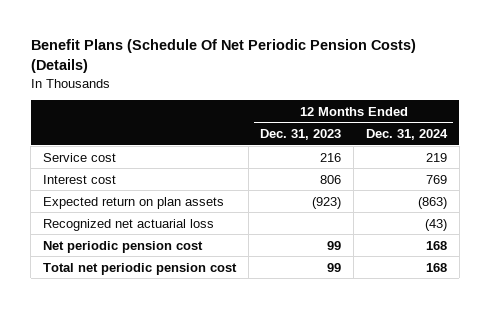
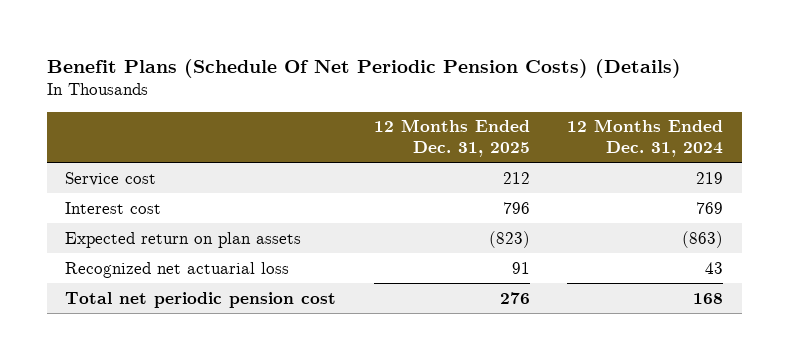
[260,129,342,141] Dec. 31, 2023 -> none
none -> [373,119,530,157] 12 Months Ended Dec. 31, 2025
[42,240,203,253] Net periodic pension cost -> none
[424,218,447,231] (43) -> [705,261,724,274] 43

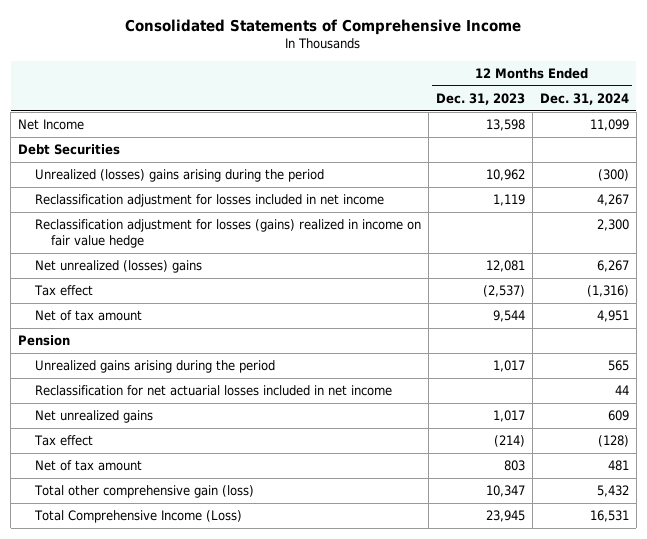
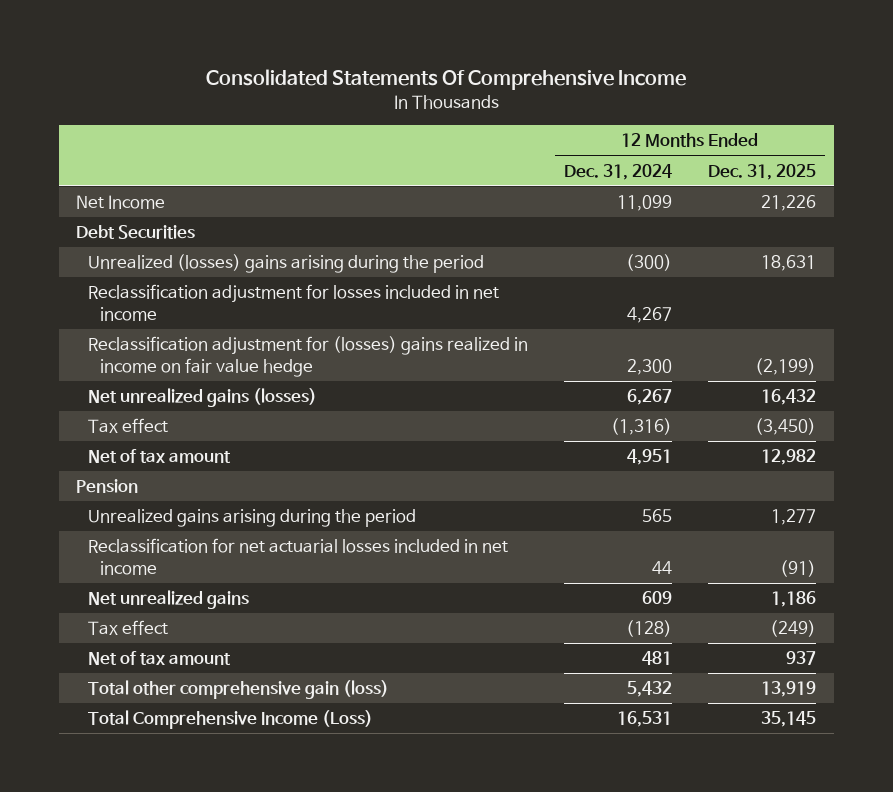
[125,18,522,35] Consolidated Statements of Comprehensive Income -> [206,68,687,90] Consolidated Statements Of Comprehensive Income
[435,92,525,105] Dec. 31, 2023 -> none
none -> [708,163,817,180] Dec. 31, 2025
[34,219,421,248] Reclassification adjustment for losses (gains) realized in income on fair value hedge -> [88,336,529,377] Reclassification adjustment for (losses) gains realized in income on fair value hedge
[34,260,202,274] Net unrealized (losses) gains -> [88,388,318,408] Net unrealized gains (losses)

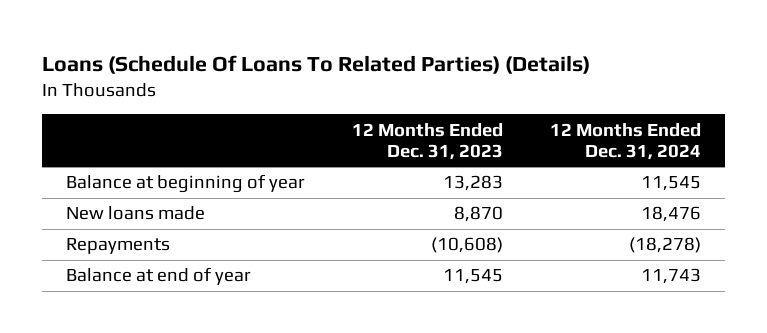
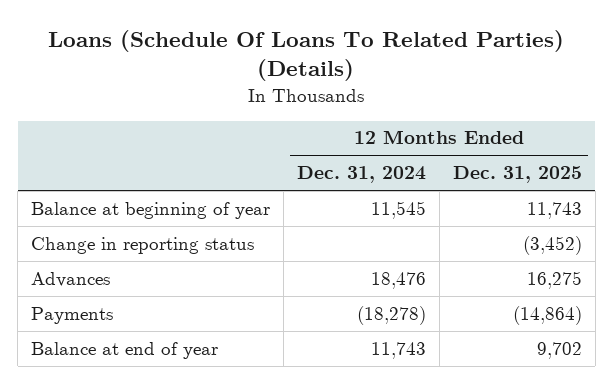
[351,122,503,161] 12 Months Ended Dec. 31, 2023 -> none
none -> [452,166,582,184] Dec. 31, 2025
none -> [31,236,255,254] Change in reporting status
[65,206,205,221] New loans made -> [31,271,111,287] Advances
[65,238,170,255] Repayments -> [31,306,114,324] Payments

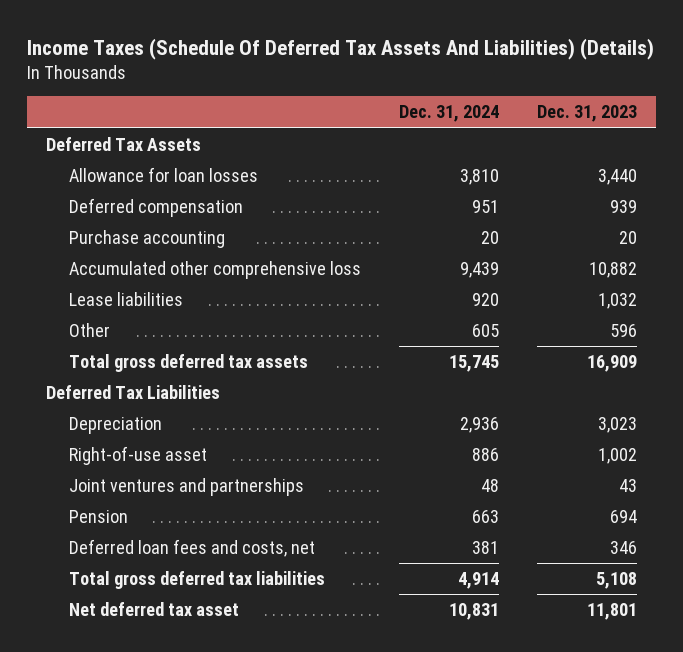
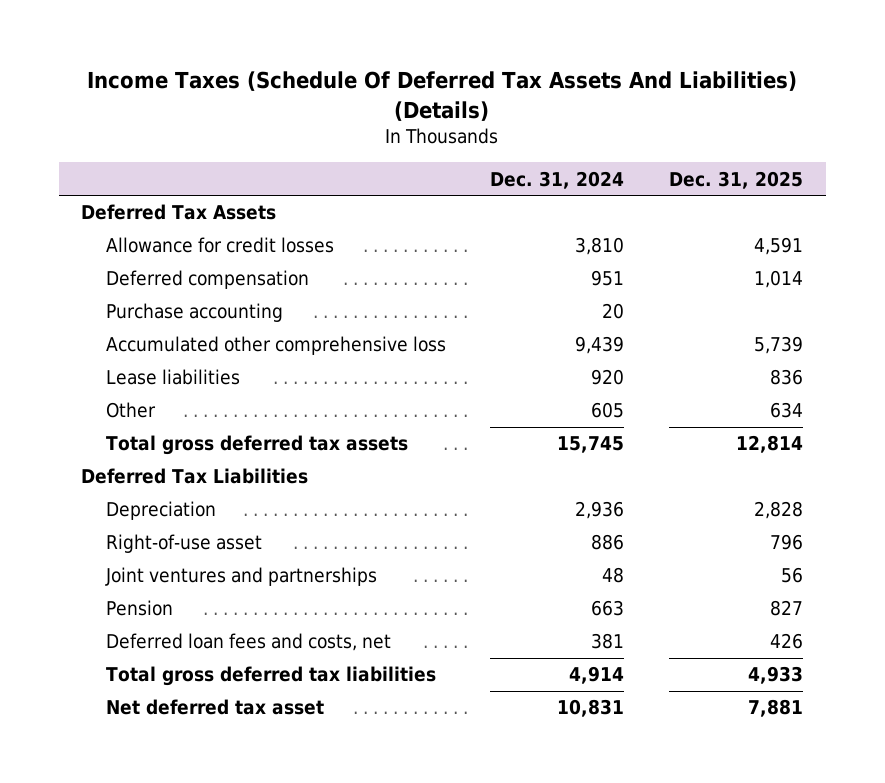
[537,105,638,123] Dec. 31, 2023 -> none
none -> [669,170,804,189] Dec. 31, 2025
[69,166,259,182] Allowance for loan losses -> [105,237,334,254] Allowance for credit losses

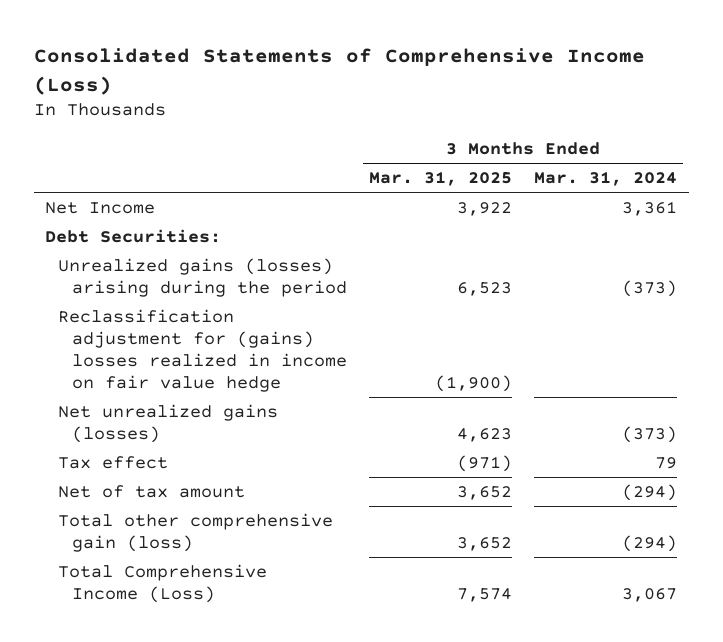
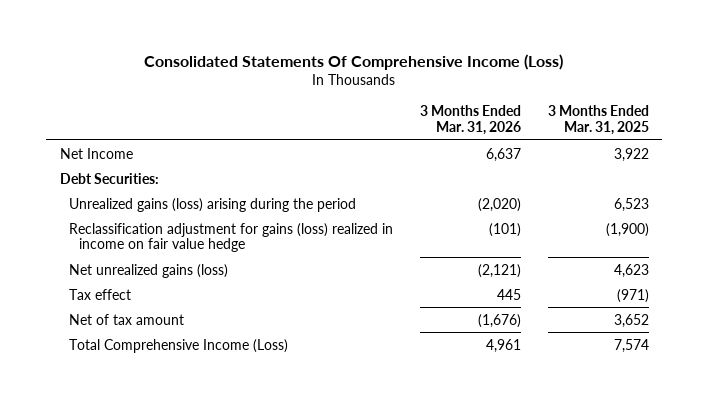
[34,48,646,95] Consolidated Statements of Comprehensive Income (Loss) -> [144,54,564,71] Consolidated Statements Of Comprehensive Income (Loss)
[534,171,678,187] Mar. 31, 2024 -> none
none -> [420,105,522,135] 3 Months Ended Mar. 31, 2026
[58,258,347,297] Unrealized gains (losses) arising during the period -> [69,197,357,212] Unrealized gains (loss) arising during the period
[58,309,347,392] Reclassification adjustment for (gains) losses realized in income on fair value hedge -> [69,222,394,253] Reclassification adjustment for gains (loss) realized in income on fair value hedge
[58,404,279,443] Net unrealized gains (losses) -> [69,263,229,278] Net unrealized gains (loss)
[58,513,334,552] Total other comprehensive gain (loss) -> none

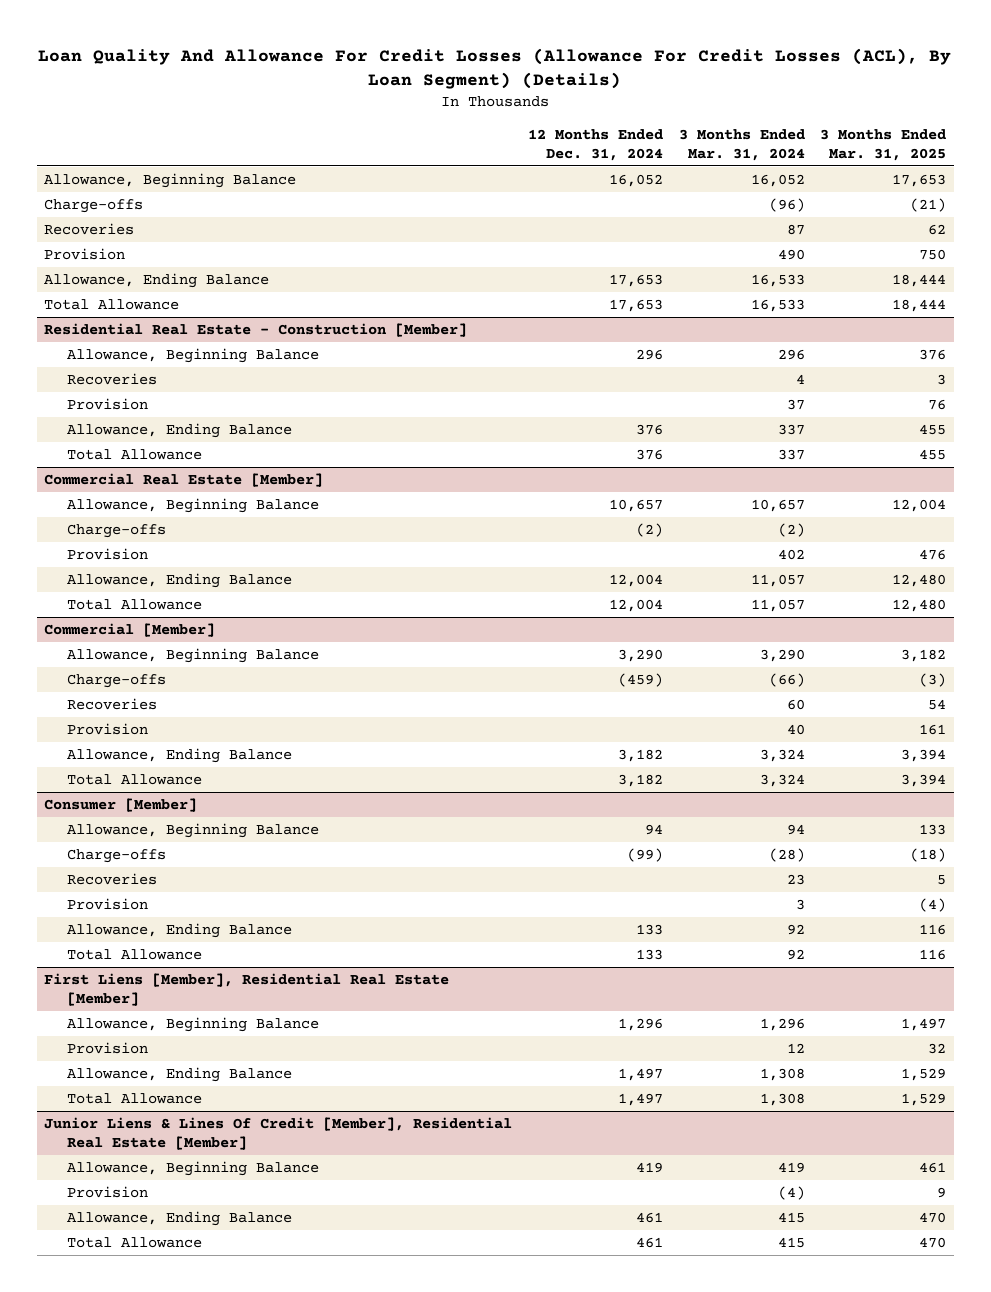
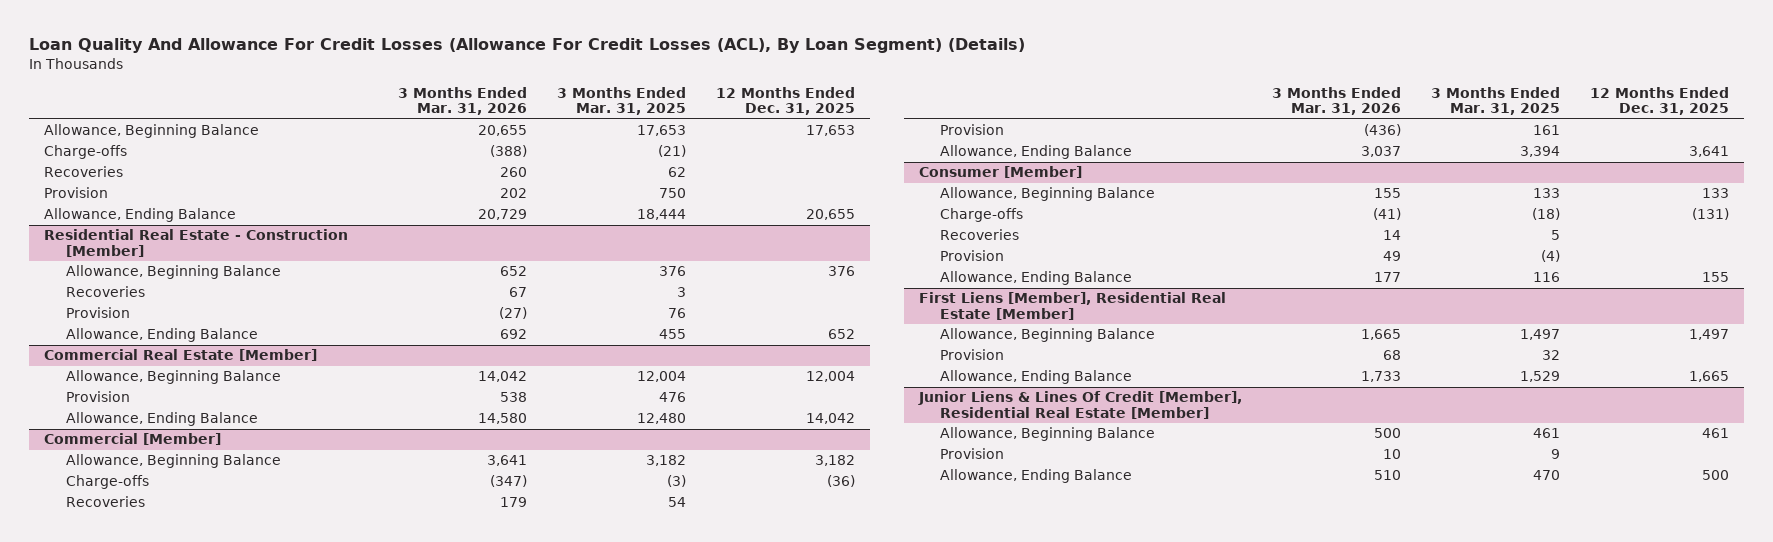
[528,128,664,162] 12 Months Ended Dec. 31, 2024 -> none
[678,128,805,162] 3 Months Ended Mar. 31, 2024 -> none
none -> [397,86,527,116] 3 Months Ended Mar. 31, 2026
none -> [715,86,855,116] 12 Months Ended Dec. 31, 2025
[44,298,180,310] Total Allowance -> none
[66,448,202,460] Total Allowance -> none
[66,523,166,538] Charge-offs -> none
[66,598,202,610] Total Allowance -> none
[66,773,202,785] Total Allowance -> none
[66,948,202,960] Total Allowance -> none
[66,1092,202,1104] Total Allowance -> none
[66,1236,202,1248] Total Allowance -> none

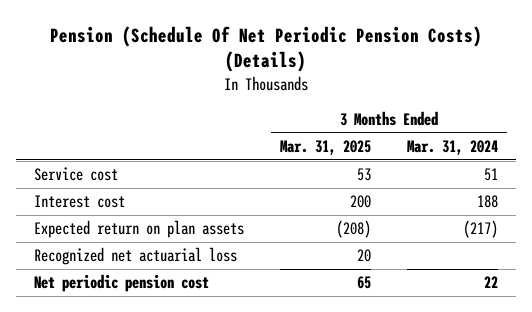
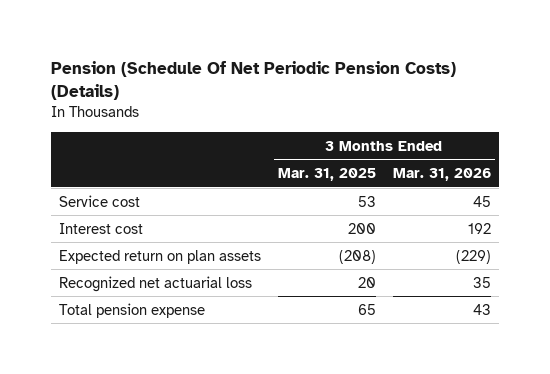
[407,140,499,156] Mar. 31, 2024 -> none
none -> [392,168,491,182] Mar. 31, 2026
[34,274,210,293] Net periodic pension cost -> [59,302,206,318] Total pension expense

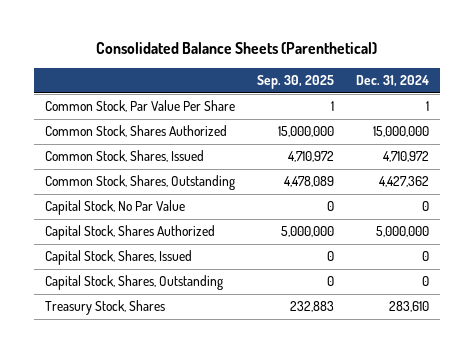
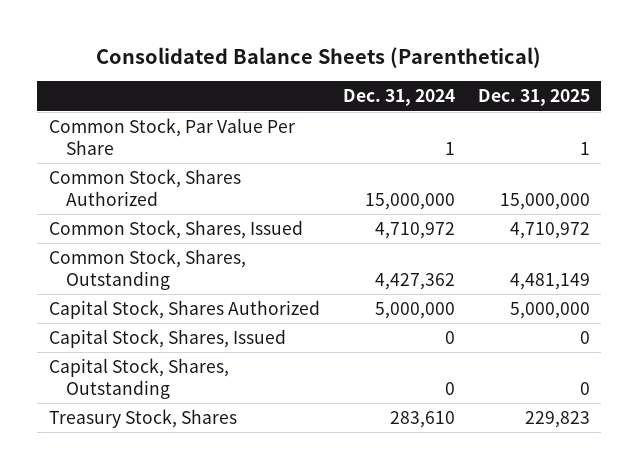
[256,75,334,90] Sep. 30, 2025 -> none
none -> [477,89,590,107] Dec. 31, 2025
[44,200,185,216] Capital Stock, No Par Value -> none

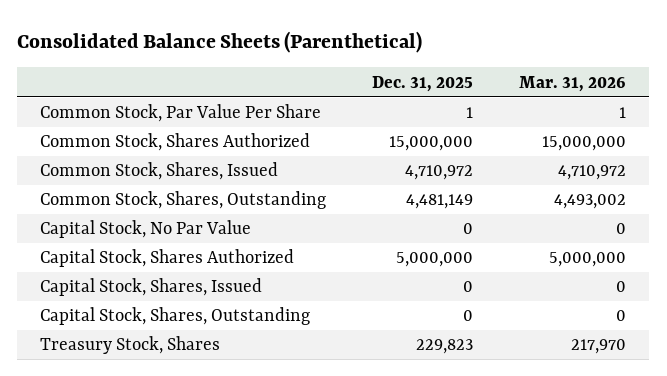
[342,89,455,107] Dec. 31, 2024 -> none
none -> [519,75,627,92] Mar. 31, 2026
none -> [40,220,252,239] Capital Stock, No Par Value

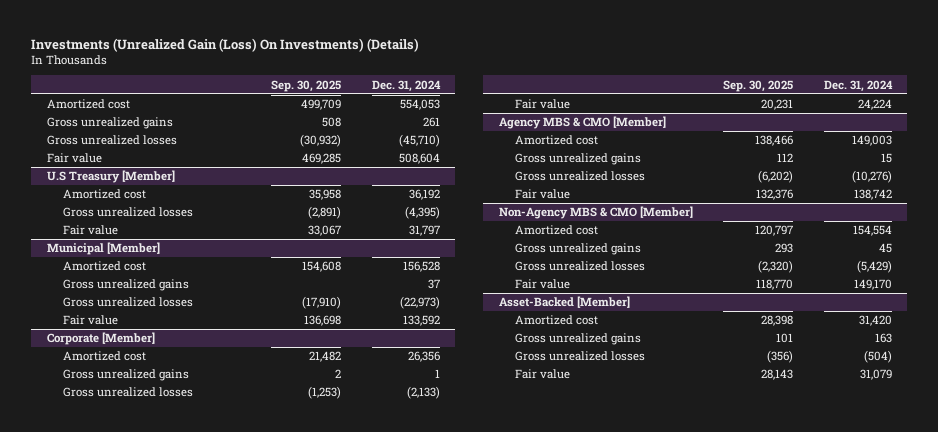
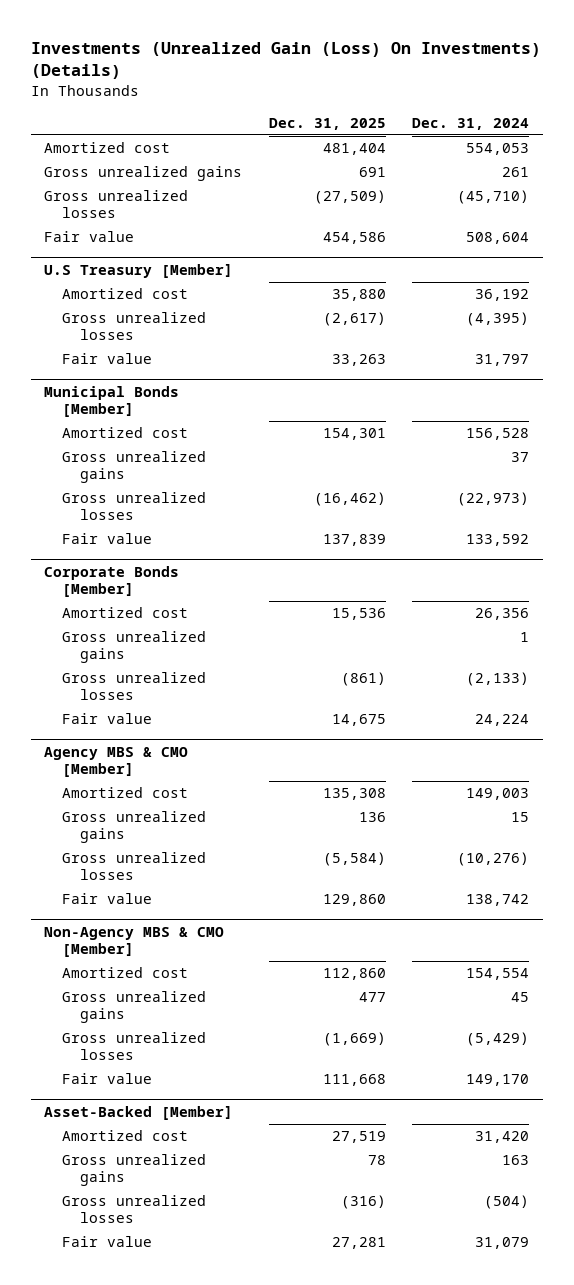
[271,79,342,92] Sep. 30, 2025 -> none
none -> [268,117,386,130] Dec. 31, 2025
[46,242,160,256] Municipal [Member] -> [44,385,180,417] Municipal Bonds [Member]
[46,332,155,346] Corporate [Member] -> [44,565,180,597] Corporate Bonds [Member]

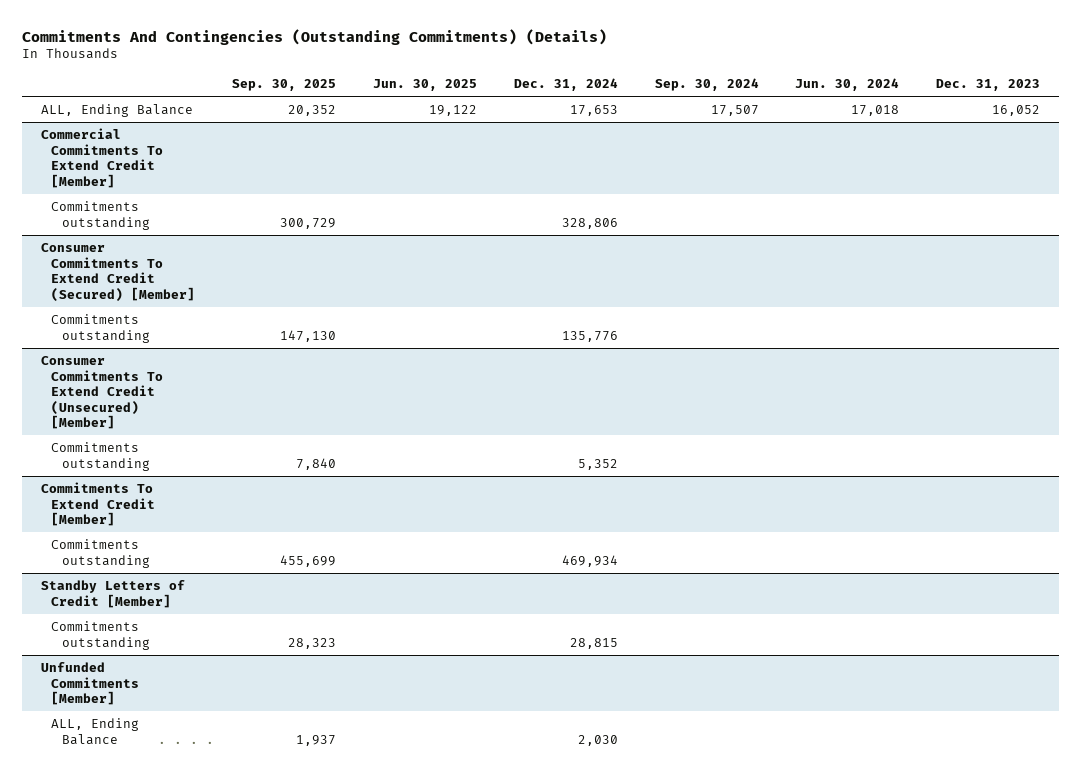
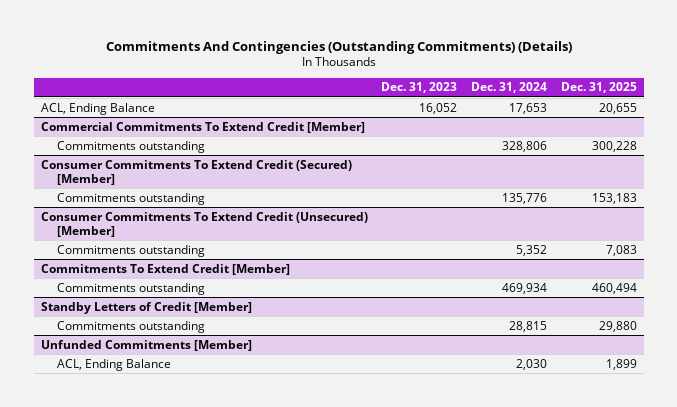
[232,78,337,91] Sep. 30, 2025 -> none
[372,78,477,91] Jun. 30, 2025 -> none
[654,77,759,91] Sep. 30, 2024 -> none
[795,77,900,91] Jun. 30, 2024 -> none
none -> [560,82,637,94] Dec. 31, 2025
[40,104,193,118] ALL, Ending Balance -> [40,102,155,115] ACL, Ending Balance
[51,718,140,745] ALL, Ending Balance -> [57,358,172,371] ACL, Ending Balance

